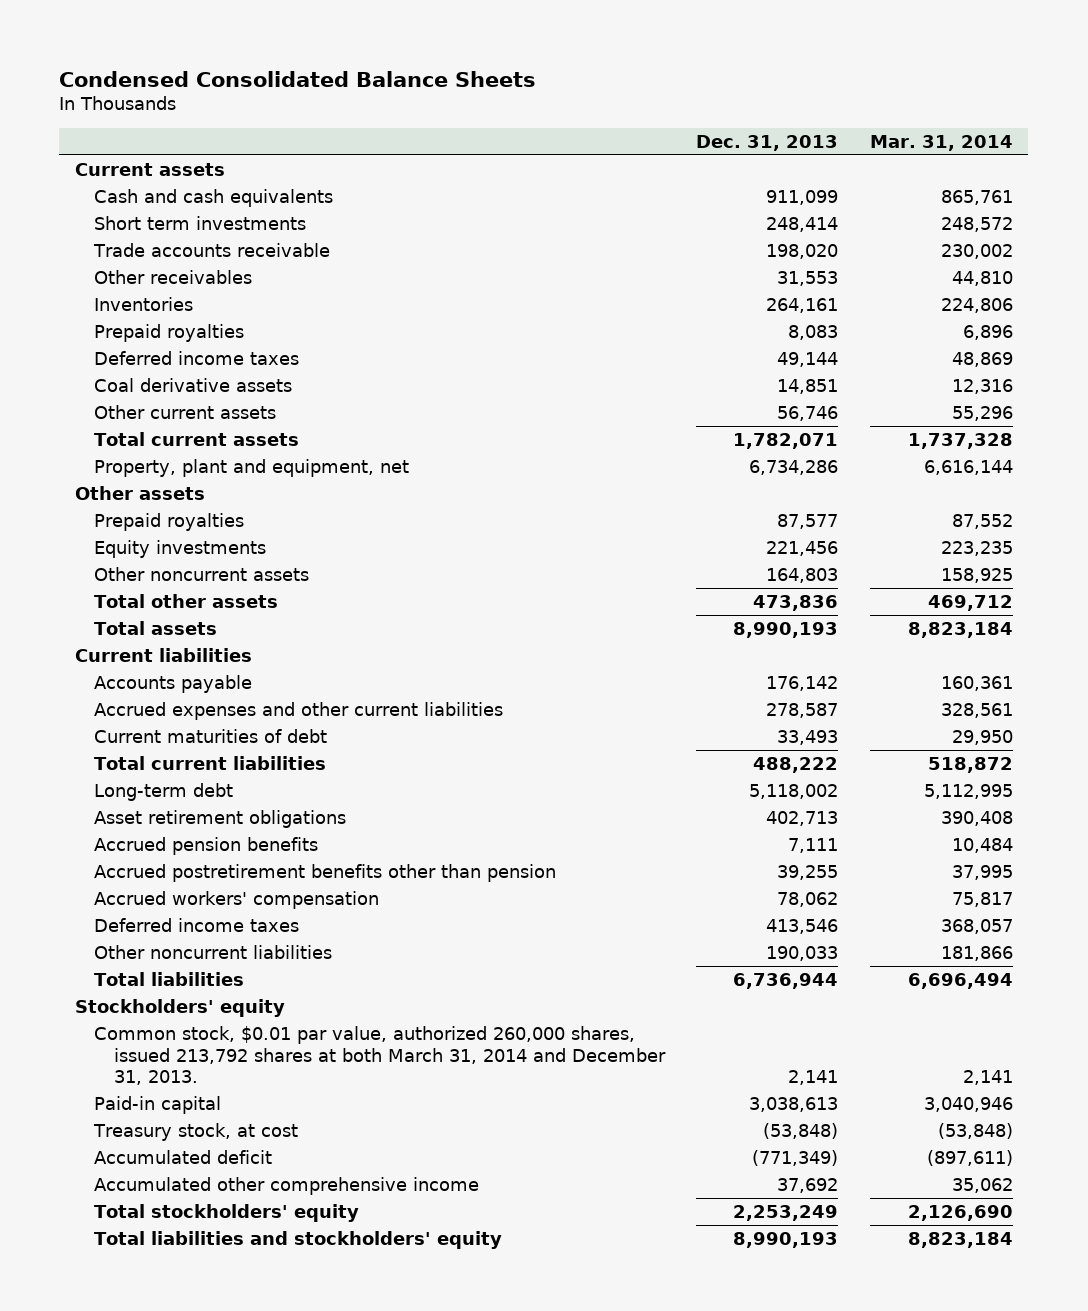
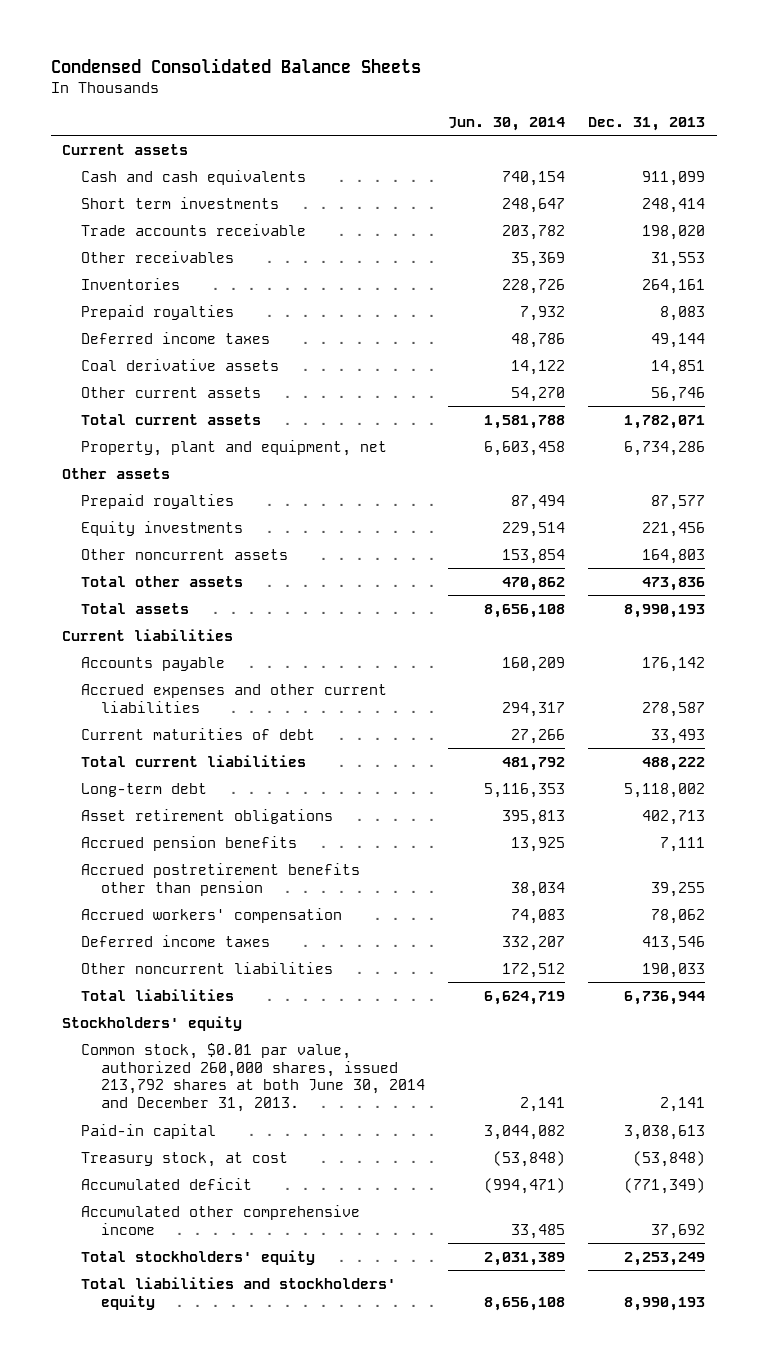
[869,134,1013,151] Mar. 31, 2014 -> none
none -> [447,116,565,131] Jun. 30, 2014
[94,1025,667,1086] Common stock, $0.01 par value, authorized 260,000 shares, issued 213,792 shares at both March 31, 2014 and December 31, 2013. -> [81,1042,425,1113] Common stock, $0.01 par value, authorized 260,000 shares, issued 213,792 shares at both June 30, 2014 and December 31, 2013.

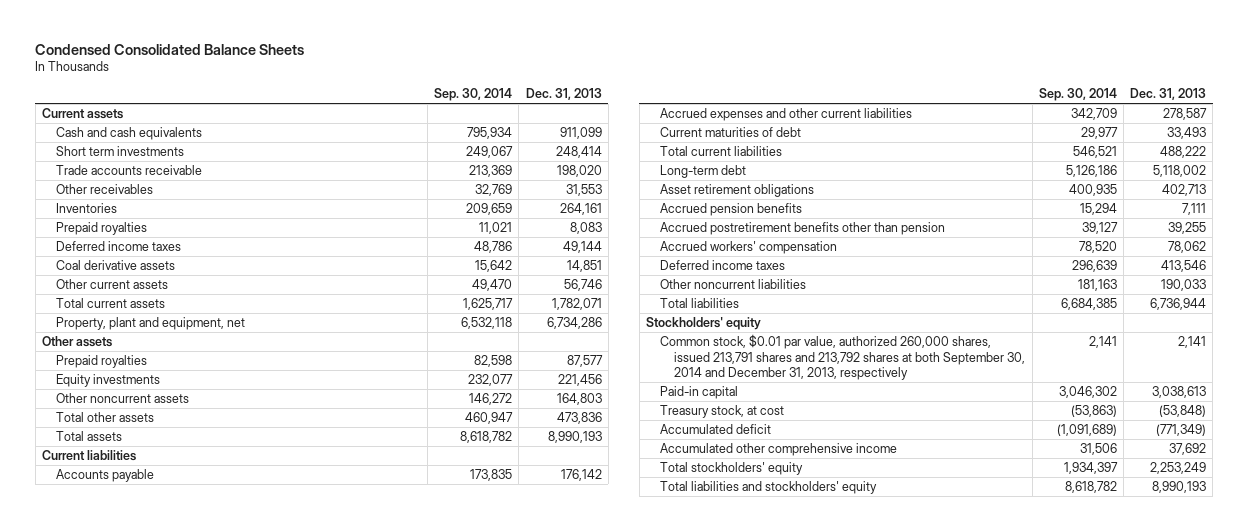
[447,116,565,131] Jun. 30, 2014 -> none
none -> [434,88,513,102] Sep. 30, 2014
[81,1042,425,1113] Common stock, $0.01 par value, authorized 260,000 shares, issued 213,792 shares at both June 30, 2014 and December 31, 2013. -> [660,334,1026,381] Common stock, $0.01 par value, authorized 260,000 shares, issued 213,791 shares and 213,792 shares at both September 30, 2014 and December 31, 2013, respectively

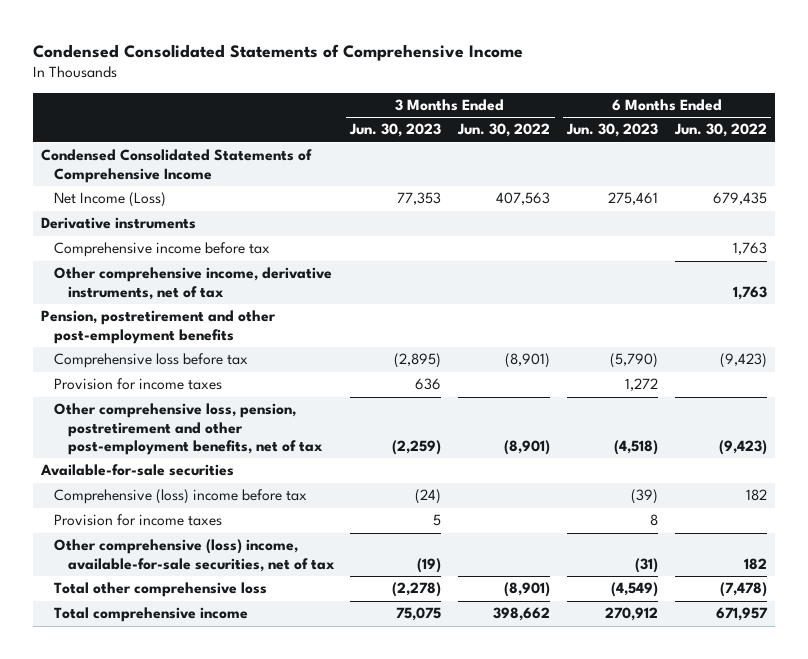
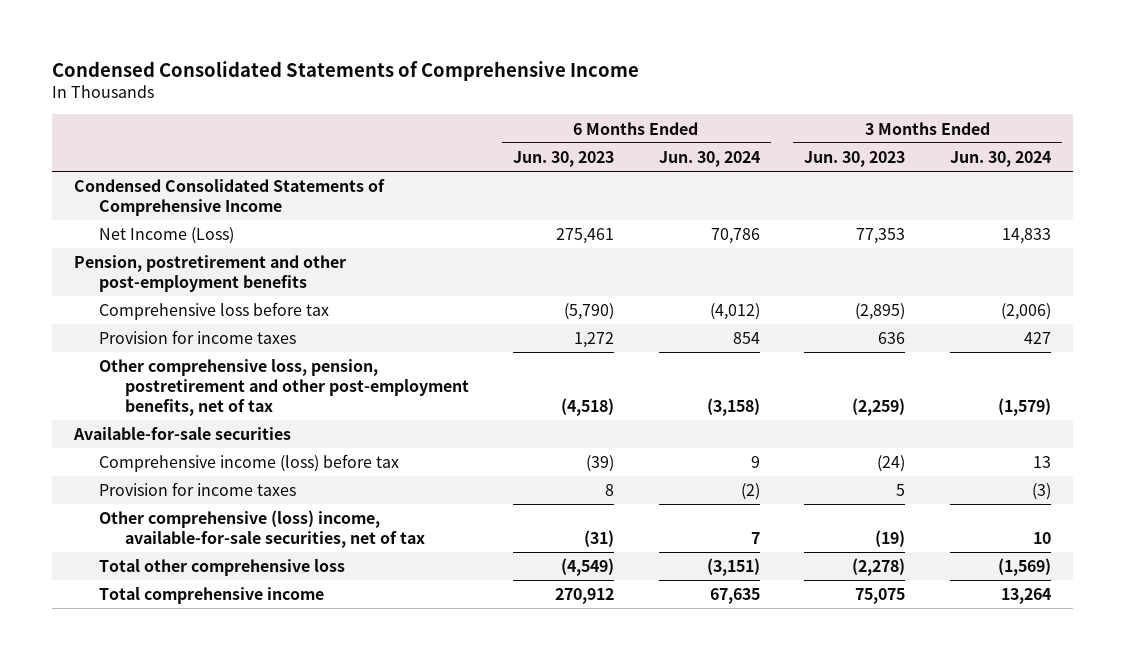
[457,123,551,138] Jun. 30, 2022 -> none
[673,123,767,138] Jun. 30, 2022 -> none
none -> [658,151,760,168] Jun. 30, 2024
none -> [949,151,1051,168] Jun. 30, 2024
[41,217,197,230] Derivative instruments -> none
[54,242,271,258] Comprehensive income before tax -> none
[54,267,333,300] Other comprehensive income, derivative instruments, net of tax -> none
[54,489,308,505] Comprehensive (loss) income before tax -> [99,454,400,473] Comprehensive income (loss) before tax

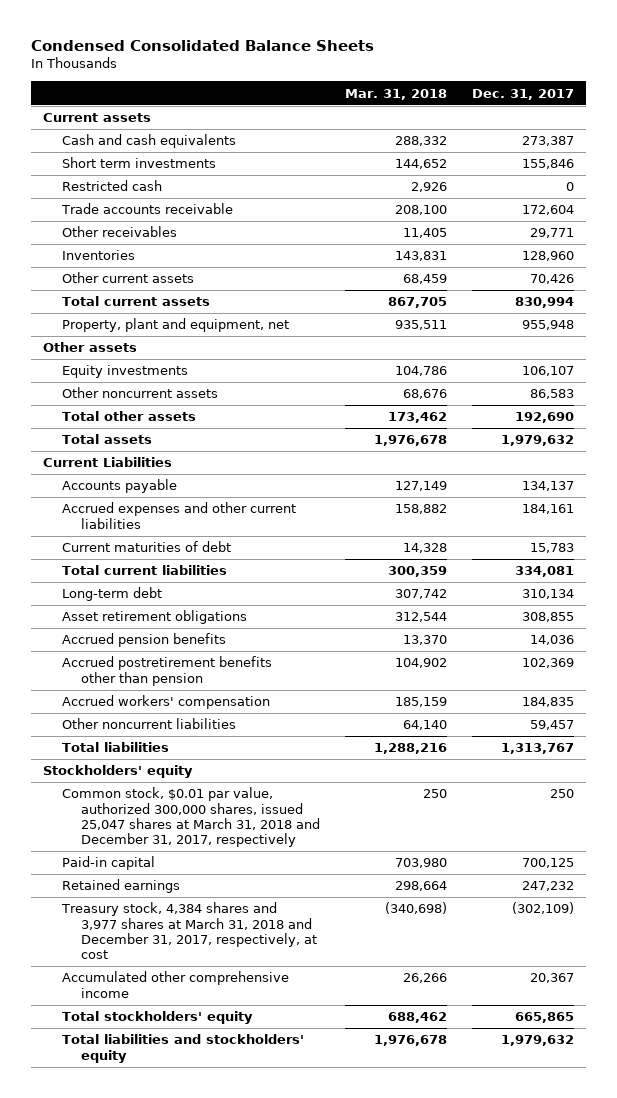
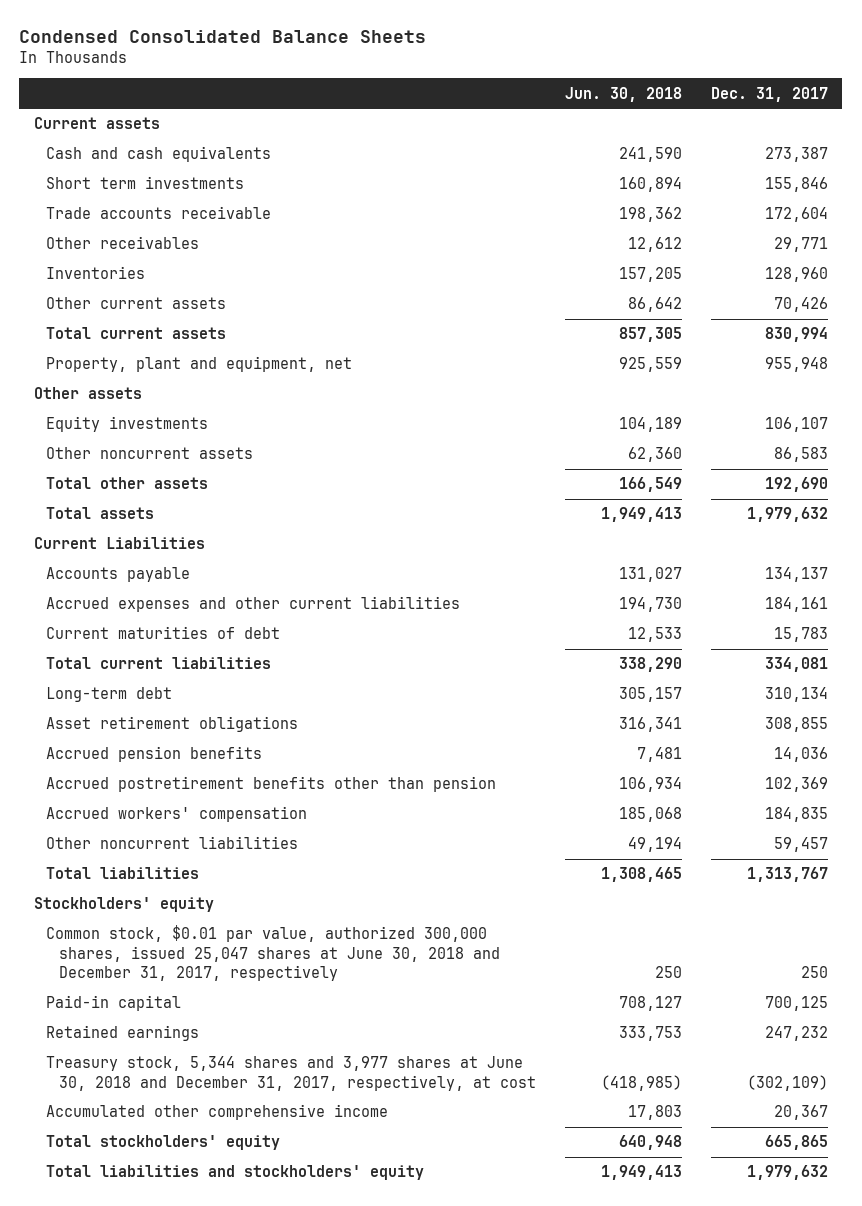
[345,88,448,100] Mar. 31, 2018 -> none
none -> [564,86,682,102] Jun. 30, 2018
[62,180,163,192] Restricted cash -> none
[62,787,321,848] Common stock, $0.01 par value, authorized 300,000 shares, issued 25,047 shares at March 31, 2018 and December 31, 2017, respectively -> [46,925,500,982] Common stock, $0.01 par value, authorized 300,000 shares, issued 25,047 shares at June 30, 2018 and December 31, 2017, respectively
[61,902,318,960] Treasury stock, 4,384 shares and 3,977 shares at March 31, 2018 and December 31, 2017, respectively, at cost -> [46,1056,536,1091] Treasury stock, 5,344 shares and 3,977 shares at June 30, 2018 and December 31, 2017, respectively, at cost

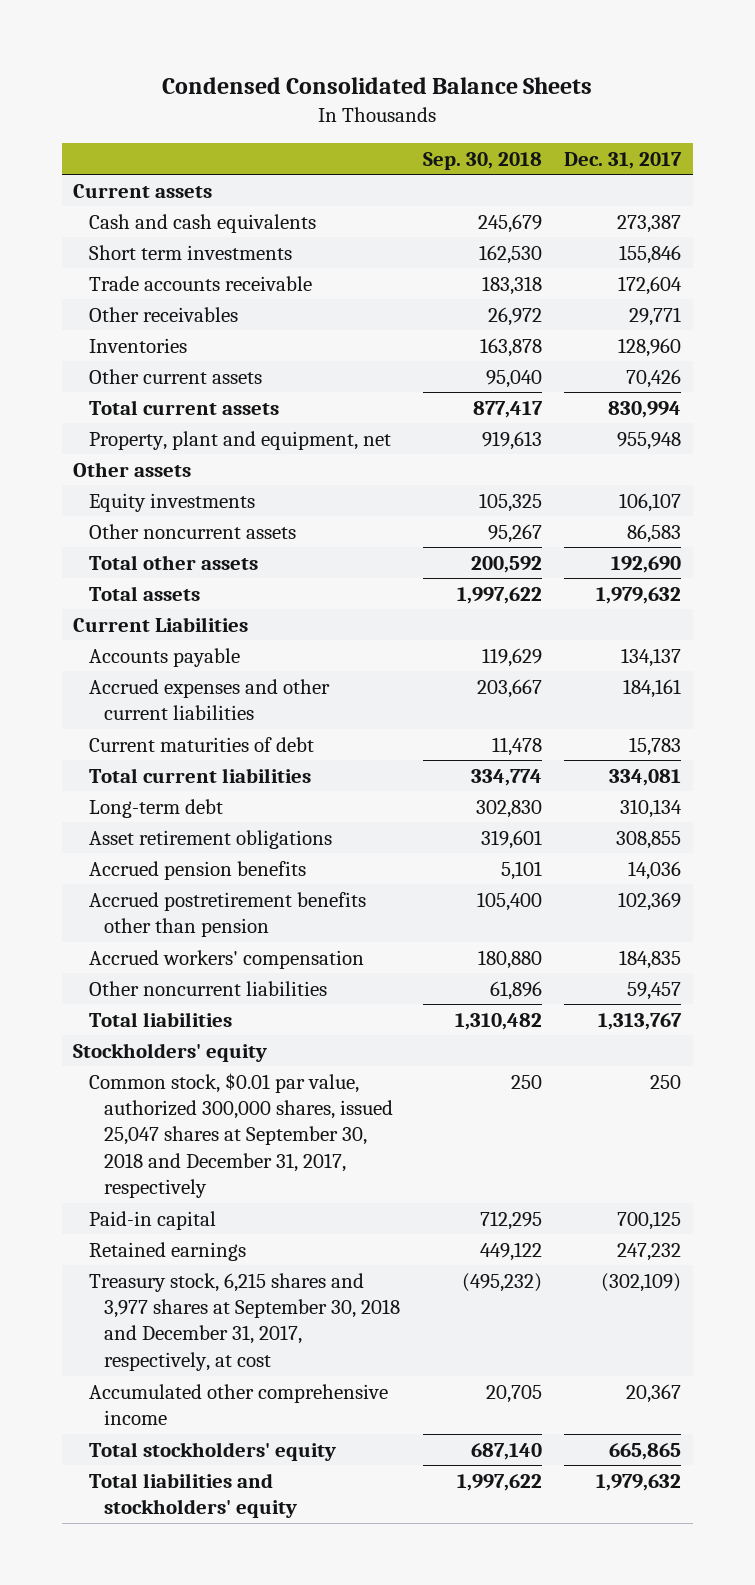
[564,86,682,102] Jun. 30, 2018 -> none
none -> [422,151,542,170] Sep. 30, 2018
[46,925,500,982] Common stock, $0.01 par value, authorized 300,000 shares, issued 25,047 shares at June 30, 2018 and December 31, 2017, respectively -> [88,1072,394,1199] Common stock, $0.01 par value, authorized 300,000 shares, issued 25,047 shares at September 30, 2018 and December 31, 2017, respectively
[46,1056,536,1091] Treasury stock, 5,344 shares and 3,977 shares at June 30, 2018 and December 31, 2017, respectively, at cost -> [88,1272,401,1371] Treasury stock, 6,215 shares and 3,977 shares at September 30, 2018 and December 31, 2017, respectively, at cost

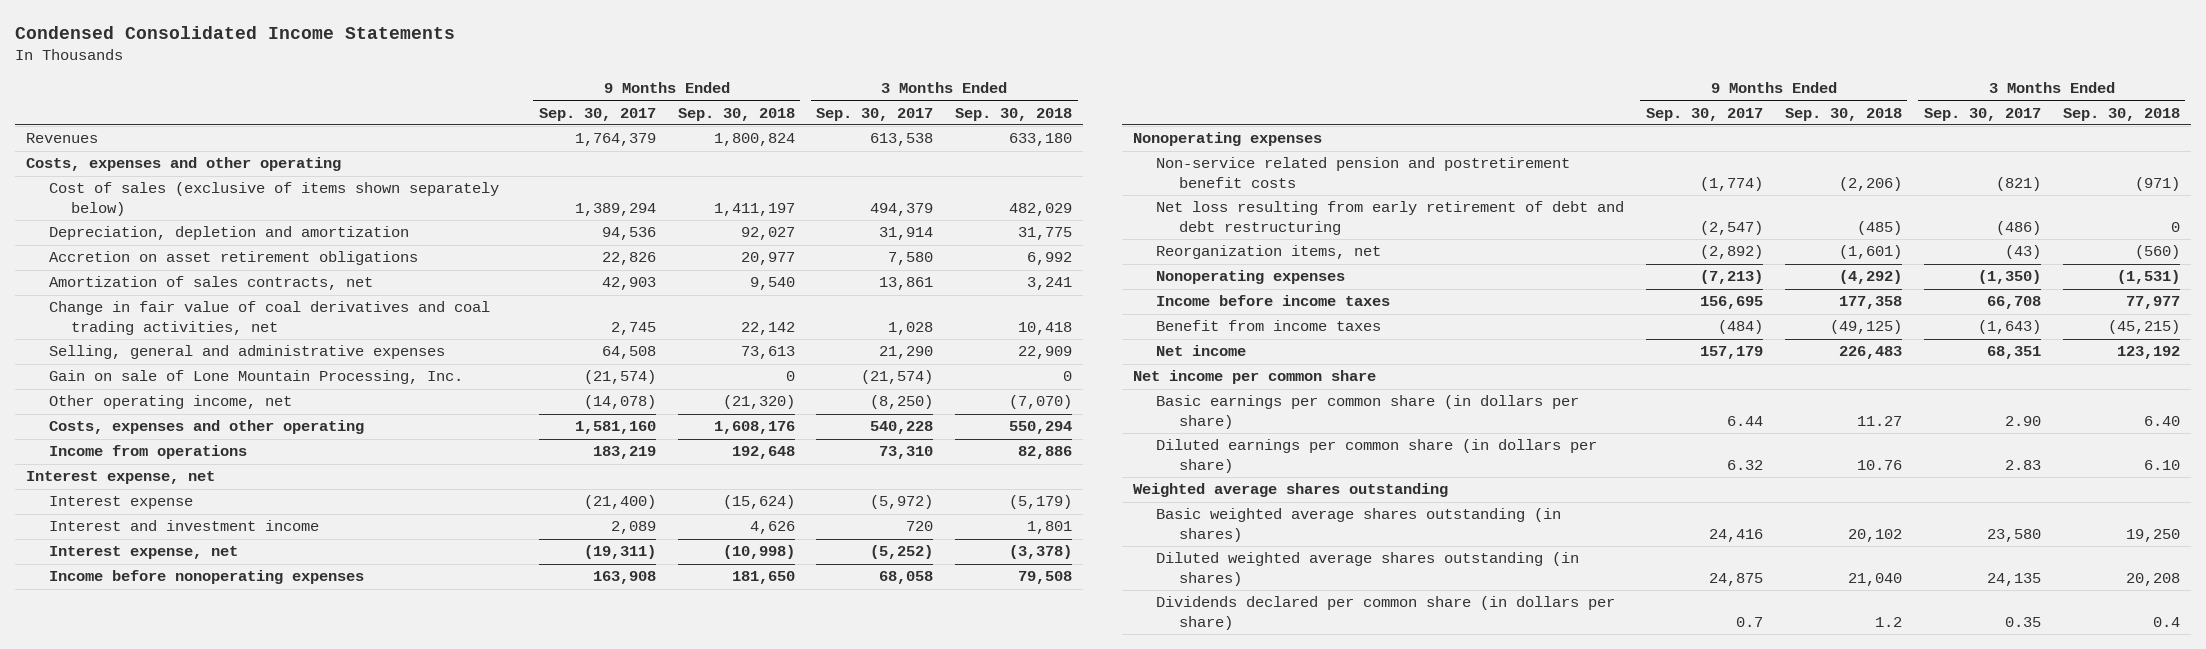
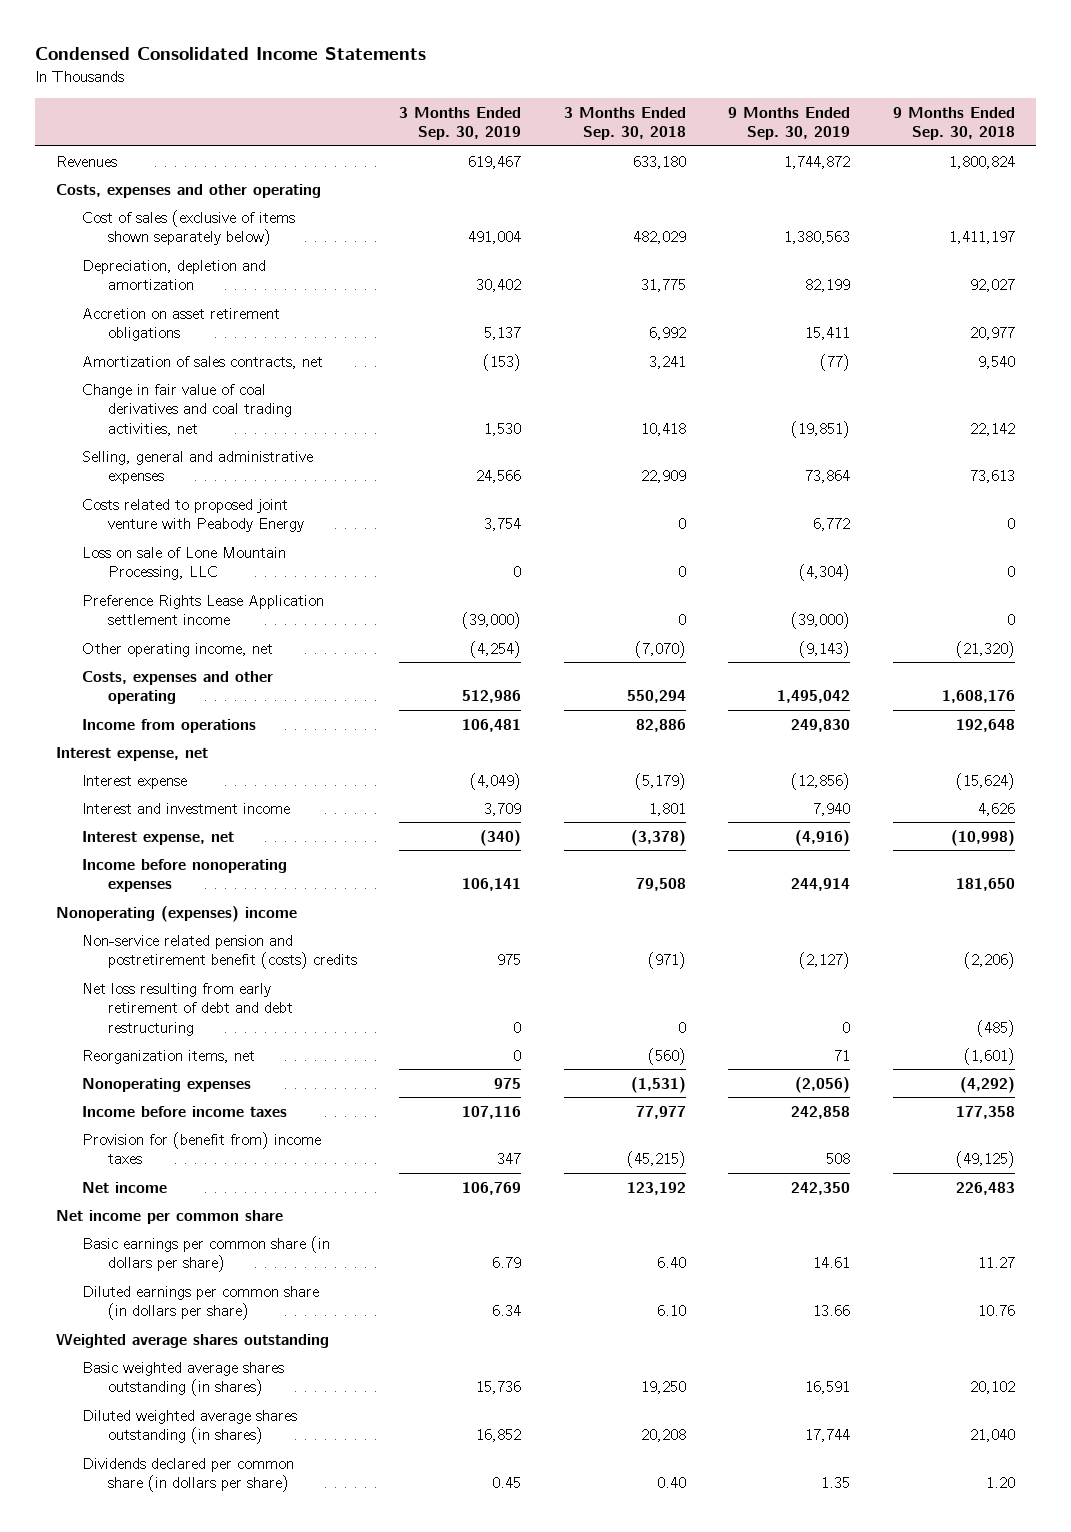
[538,107,656,121] Sep. 30, 2017 -> none
[816,107,934,121] Sep. 30, 2017 -> none
none -> [399,106,522,141] 3 Months Ended Sep. 30, 2019
none -> [728,106,851,141] 9 Months Ended Sep. 30, 2019
none -> [81,498,304,533] Costs related to proposed joint venture with Peabody Energy
[48,370,463,385] Gain on sale of Lone Mountain Processing, Inc. -> [81,546,286,581] Loss on sale of Lone Mountain Processing, LLC
none -> [81,594,324,626] Preference Rights Lease Application settlement income
[1133,132,1323,147] Nonoperating expenses -> [55,905,297,922] Nonoperating (expenses) income
[1155,157,1570,188] Non-service related pension and postretirement benefit costs -> [81,934,357,970] Non-service related pension and postretirement benefit (costs) credits
[1155,320,1381,332] Benefit from income taxes -> [81,1131,321,1165] Provision for (benefit from) income taxes
[1874,616,1902,627] 1.2 -> [985,1477,1015,1489] 1.20
[2152,616,2180,627] 0.4 -> [656,1477,686,1489] 0.40

